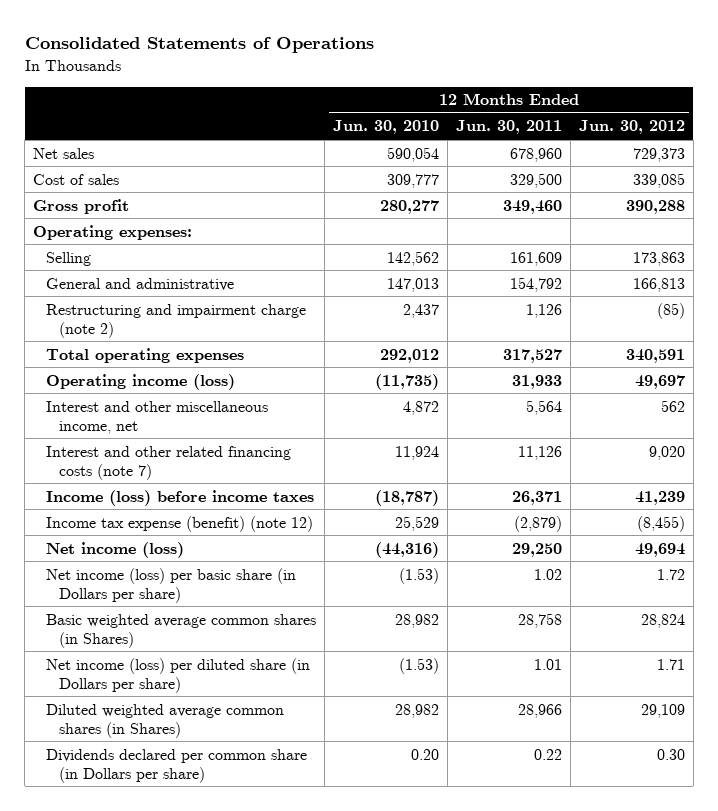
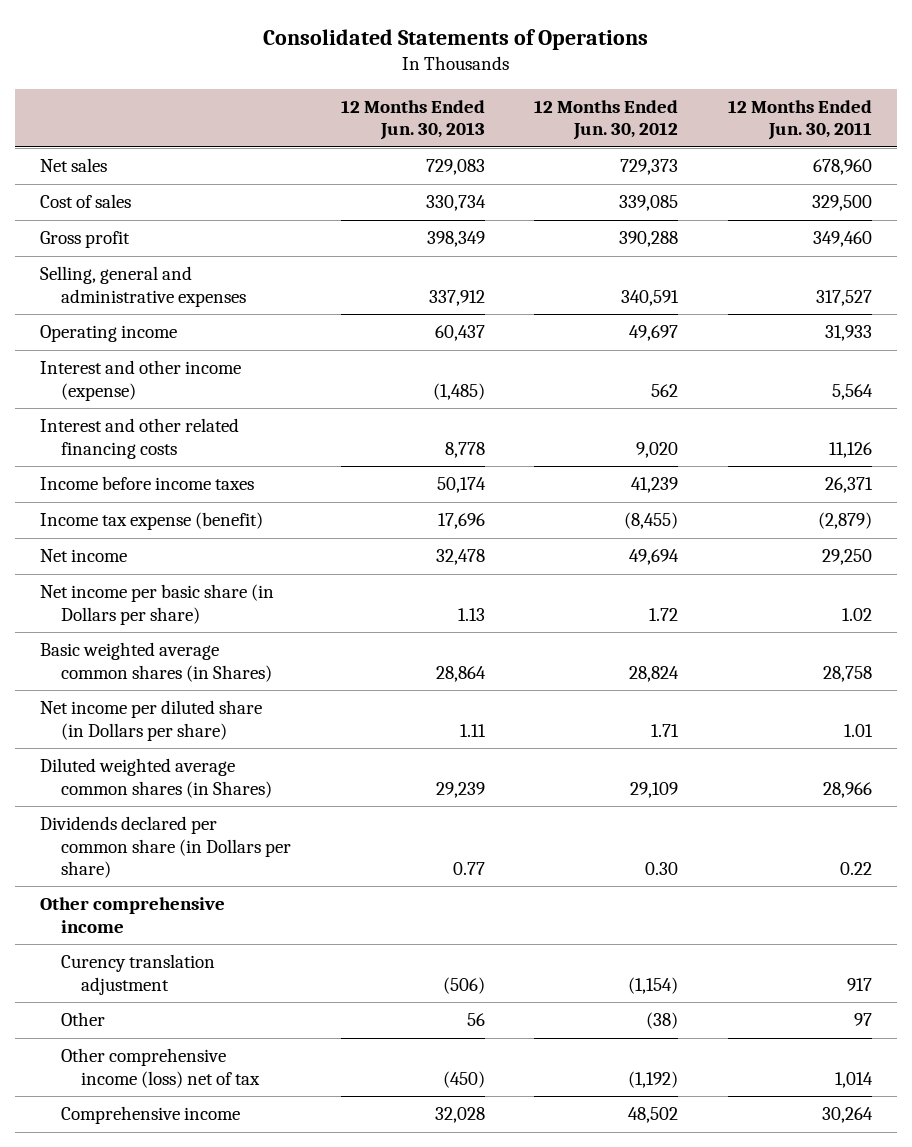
[332,120,439,135] Jun. 30, 2010 -> none
none -> [340,100,485,141] 12 Months Ended Jun. 30, 2013
[33,224,193,240] Operating expenses: -> none
[45,251,91,266] Selling -> none
[45,277,234,291] General and administrative -> none
[45,303,306,338] Restructuring and impairment charge (note 2) -> none
[45,347,244,363] Total operating expenses -> [40,266,246,307] Selling, general and administrative expenses
[45,373,235,390] Operating income (loss) -> [40,325,178,343] Operating income
[45,400,268,434] Interest and other miscellaneous income, net -> [40,360,242,401] Interest and other income (expense)
[45,445,291,480] Interest and other related financing costs (note 7) -> [40,418,240,459] Interest and other related financing costs
[45,489,314,506] Income (loss) before income taxes -> [40,476,255,491] Income before income taxes
[45,515,313,532] Income tax expense (benefit) (note 12) -> [40,512,264,531] Income tax expense (benefit)
[45,541,184,558] Net income (loss) -> [40,549,128,563] Net income
[45,567,296,603] Net income (loss) per basic share (in Dollars per share) -> [40,584,275,625] Net income per basic share (in Dollars per share)
[45,657,310,693] Net income (loss) per diluted share (in Dollars per share) -> [40,700,263,741] Net income per diluted share (in Dollars per share)
none -> [40,897,226,933] Other comprehensive income
none -> [60,954,215,995] Curency translation adjustment
none -> [60,1012,105,1027] Other
none -> [60,1048,261,1088] Other comprehensive income (loss) net of tax
none -> [60,1106,240,1125] Comprehensive income

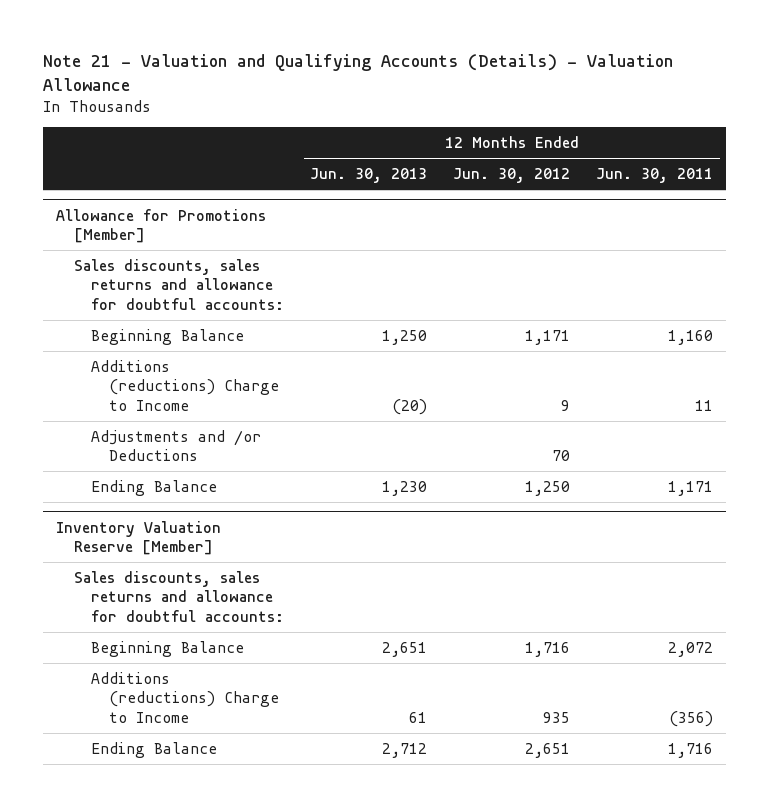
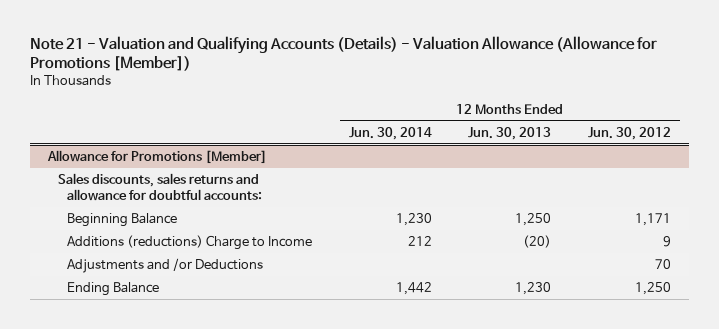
[43,54,674,92] Note 21 - Valuation and Qualifying Accounts (Details) - Valuation Allowance -> [29,36,657,72] Note 21 - Valuation and Qualifying Accounts (Details) - Valuation Allowance (Allowance for Promotions [Member])
[596,167,714,183] Jun. 30, 2011 -> none
none -> [348,126,432,140] Jun. 30, 2014
[56,520,222,556] Inventory Valuation Reserve [Member] -> none
[73,570,285,623] Sales discounts, sales returns and allowance for doubtful accounts: -> none
[91,640,245,657] Beginning Balance -> none
[91,671,279,724] Additions (reductions) Charge to Income -> none
[91,741,218,758] Ending Balance -> none

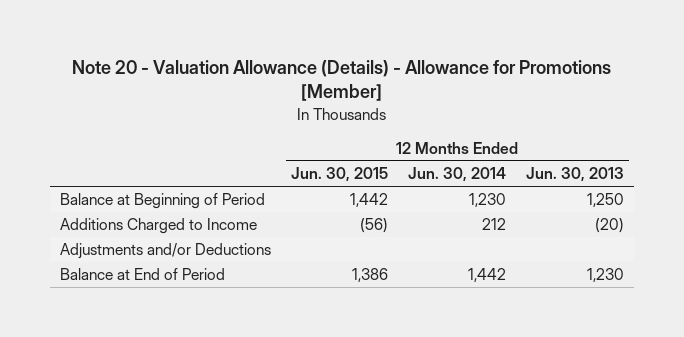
[29,36,657,72] Note 21 - Valuation and Qualifying Accounts (Details) - Valuation Allowance (Allowance for Promotions [Member]) -> [71,60,611,102] Note 20 - Valuation Allowance (Details) - Allowance for Promotions [Member]
[587,126,671,140] Jun. 30, 2012 -> none
none -> [290,167,388,183] Jun. 30, 2015
[47,149,268,164] Allowance for Promotions [Member] -> none
[57,172,263,201] Sales discounts, sales returns and allowance for doubtful accounts: -> none
[67,212,178,227] Beginning Balance -> [59,193,265,210] Balance at Beginning of Period
[67,234,313,250] Additions (reductions) Charge to Income -> [59,218,257,235] Additions Charged to Income
[67,257,264,273] Adjustments and /or Deductions -> [59,243,271,260] Adjustments and/or Deductions
[67,281,160,296] Ending Balance -> [59,268,225,281] Balance at End of Period

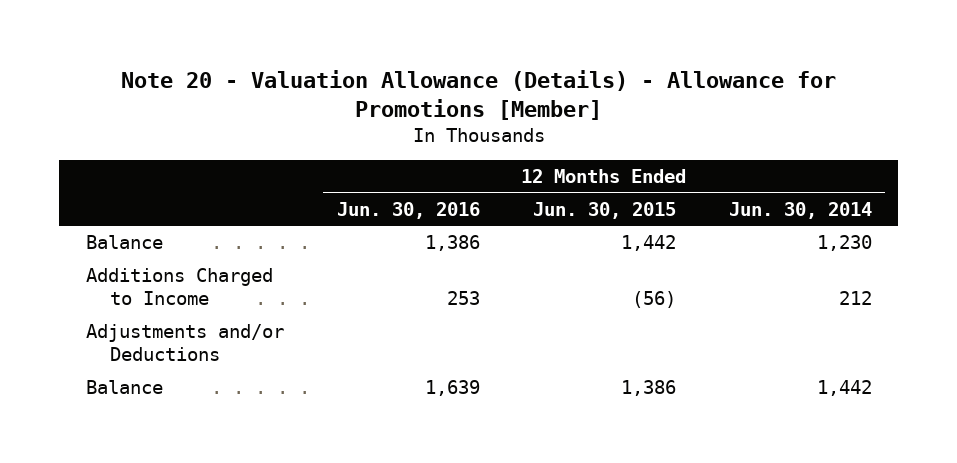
[526,167,625,183] Jun. 30, 2013 -> none
none -> [336,201,480,219] Jun. 30, 2016
[59,193,265,210] Balance at Beginning of Period -> [85,235,163,250] Balance
[59,268,225,281] Balance at End of Period -> [85,380,163,395] Balance

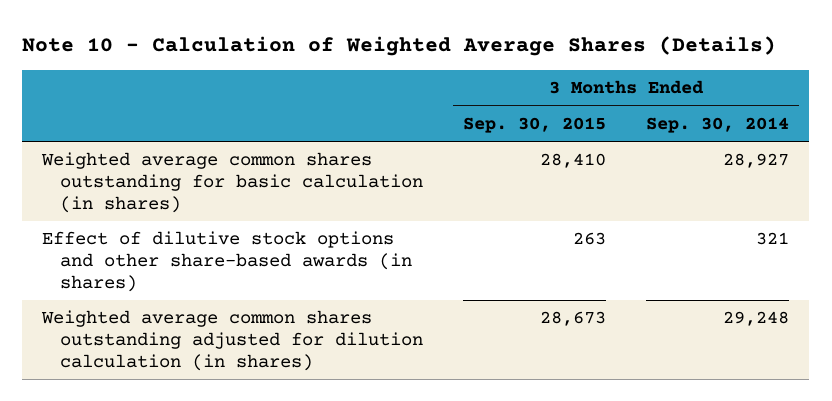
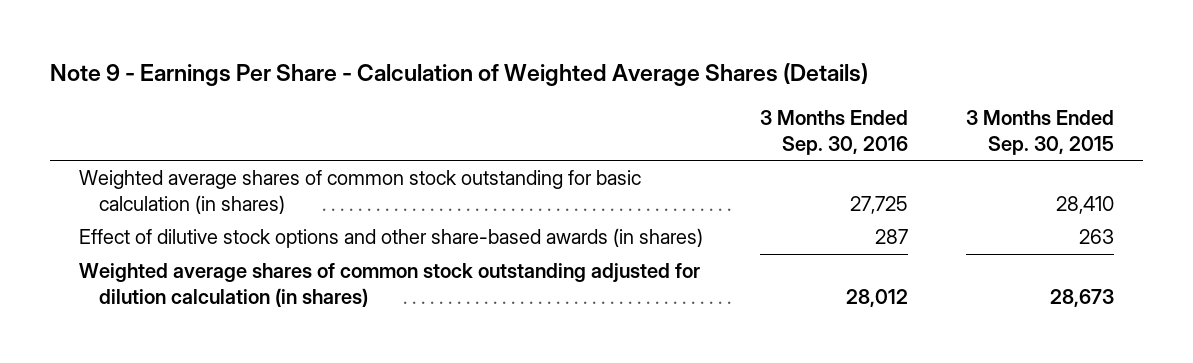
[22,36,777,57] Note 10 - Calculation of Weighted Average Shares (Details) -> [49,62,868,86] Note 9 - Earnings Per Share - Calculation of Weighted Average Shares (Details)
[646,116,790,133] Sep. 30, 2014 -> none
none -> [760,110,909,155] 3 Months Ended Sep. 30, 2016
[41,152,424,214] Weighted average common shares outstanding for basic calculation (in shares) -> [78,170,641,214] Weighted average shares of common stock outstanding for basic calculation (in shares)
[41,310,424,372] Weighted average common shares outstanding adjusted for dilution calculation (in shares) -> [78,263,700,307] Weighted average shares of common stock outstanding adjusted for dilution calculation (in shares)

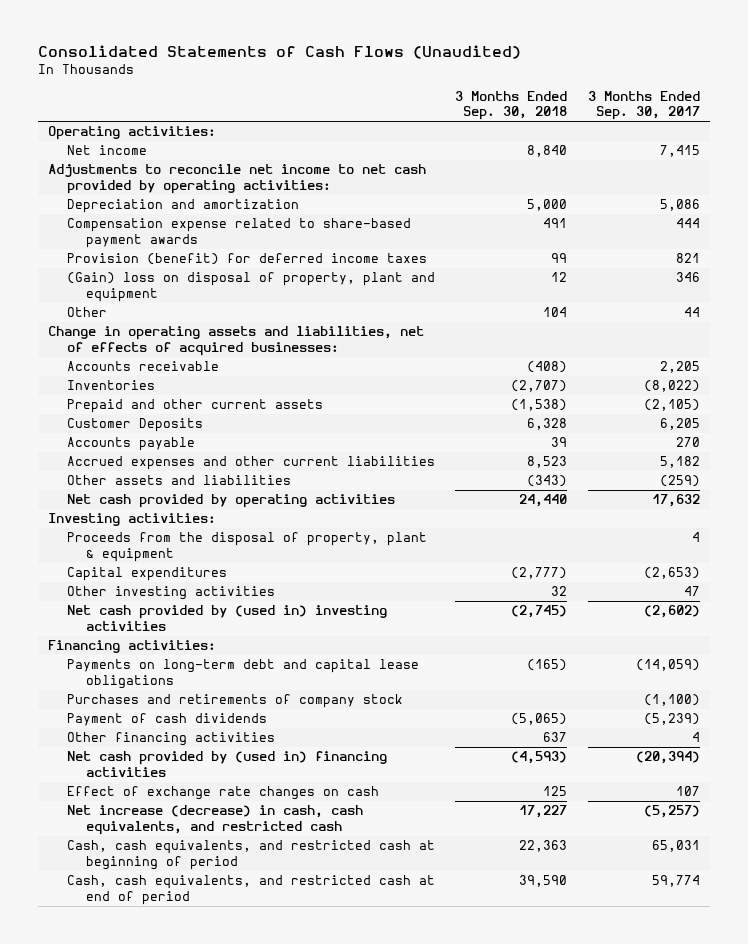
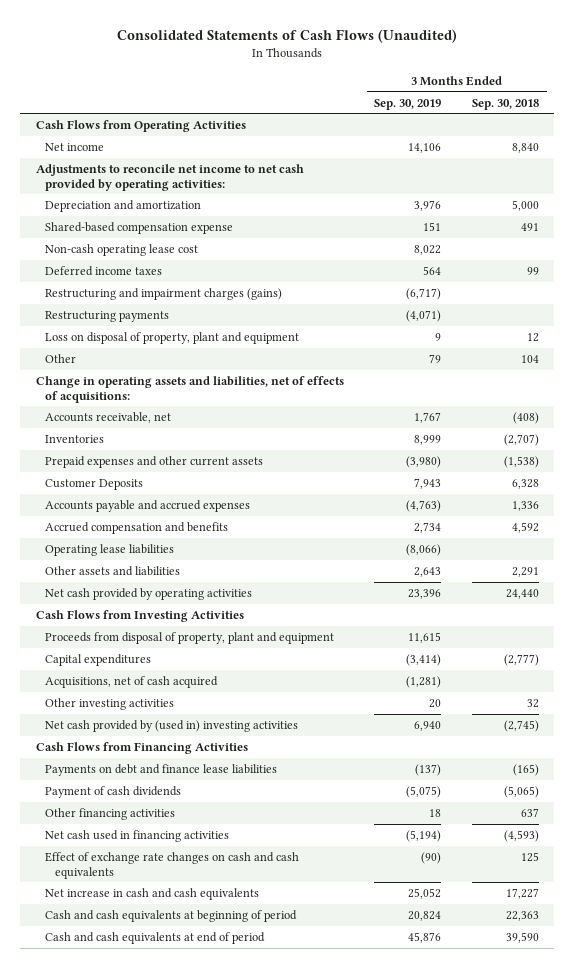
[587,90,700,121] 3 Months Ended Sep. 30, 2017 -> none
none -> [374,98,442,110] Sep. 30, 2019
[47,126,216,141] Operating activities: -> none
none -> [35,119,246,132] Cash Flows from Operating Activities
[66,218,411,249] Compensation expense related to share-based payment awards -> [45,221,234,234] Shared-based compensation expense
none -> [45,243,199,256] Non-cash operating lease cost
[66,253,427,266] Provision (benefit) for deferred income taxes -> [45,265,163,276] Deferred income taxes
none -> [45,287,283,300] Restructuring and impairment charges (gains)
none -> [45,310,170,322] Restructuring payments
[66,272,435,303] (Gain) loss on disposal of property, plant and equipment -> [45,331,300,344] Loss on disposal of property, plant and equipment
[47,326,424,357] Change in operating assets and liabilities, net of effects of acquired businesses: -> [35,375,344,403] Change in operating assets and liabilities, net of effects of acquisitions:
[66,361,219,372] Accounts receivable -> [45,411,172,423] Accounts receivable, net
[66,399,323,414] Prepaid and other current assets -> [45,455,264,468] Prepaid expenses and other current assets
[66,437,195,452] Accounts payable -> none
[66,456,435,471] Accrued expenses and other current liabilities -> none
none -> [45,499,251,512] Accounts payable and accrued expenses
none -> [45,521,229,534] Accrued compensation and benefits
none -> [45,543,175,556] Operating lease liabilities
[527,475,568,488] (343) -> [511,566,539,577] 2,291
[47,513,216,527] Investing activities: -> [35,609,244,622] Cash Flows from Investing Activities
[66,532,427,563] Proceeds from the disposal of property, plant & equipment -> [45,631,335,644] Proceeds from disposal of property, plant and equipment
none -> [45,675,219,688] Acquisitions, net of cash acquired
[66,694,403,709] Purchases and retirements of company stock -> none
[47,640,216,654] Financing activities: -> [35,741,248,754] Cash Flows from Financing Activities
[66,659,419,690] Payments on long-term debt and capital lease obligations -> [45,763,278,776] Payments on debt and finance lease liabilities
[66,751,387,778] Net cash provided by (used in) financing activities -> [45,829,230,842] Net cash used in financing activities
[66,786,379,801] Effect of exchange rate changes on cash -> [45,851,300,879] Effect of exchange rate changes on cash and cash equivalents
[66,805,363,836] Net increase (decrease) in cash, cash equivalents, and restricted cash -> [45,887,260,900] Net increase in cash and cash equivalents
[66,840,435,871] Cash, cash equivalents, and restricted cash at beginning of period -> [45,909,298,922] Cash and cash equivalents at beginning of period
[66,875,435,906] Cash, cash equivalents, and restricted cash at end of period -> [45,931,266,944] Cash and cash equivalents at end of period

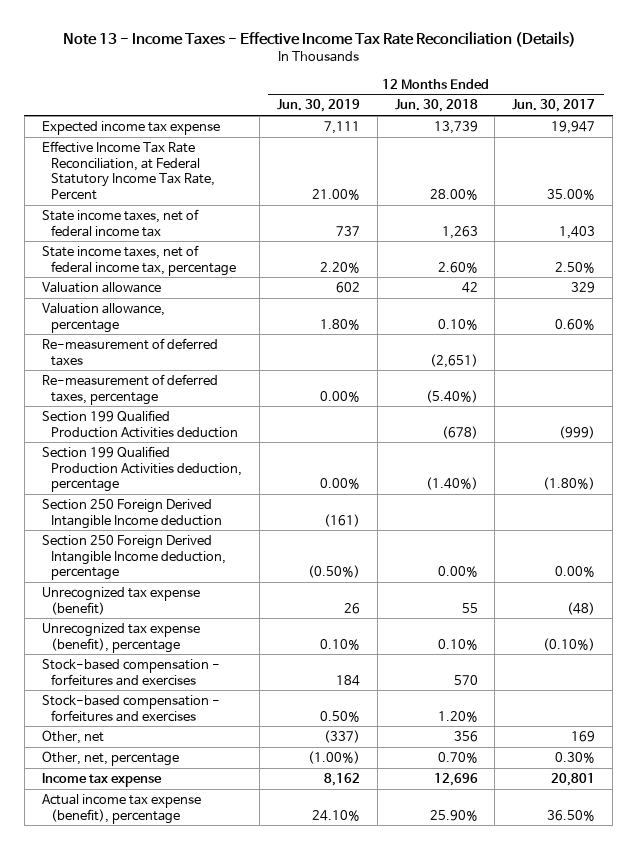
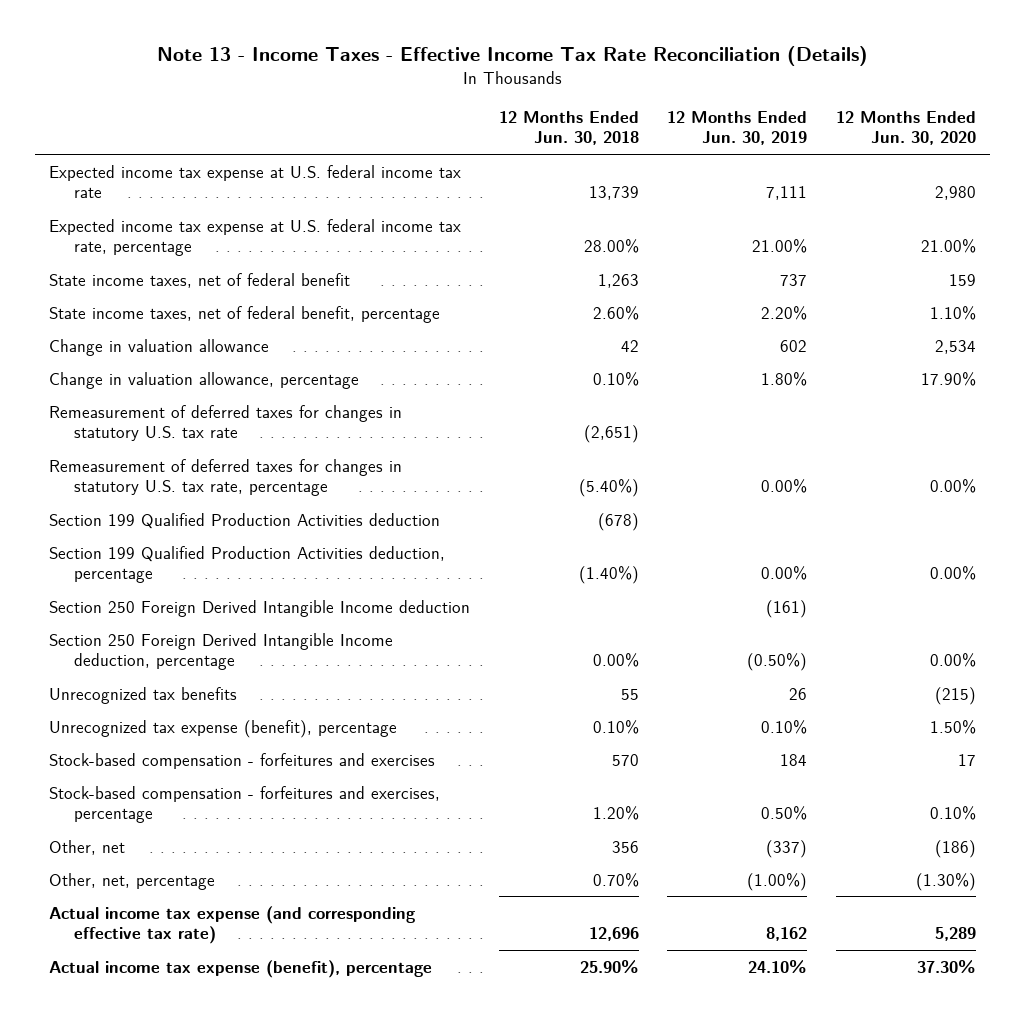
[512,99,596,113] Jun. 30, 2017 -> none
none -> [836,111,977,146] 12 Months Ended Jun. 30, 2020
[41,120,220,135] Expected income tax expense -> [49,164,462,198] Expected income tax expense at U.S. federal income tax rate
[41,140,216,201] Effective Income Tax Rate Reconciliation, at Federal Statutory Income Tax Rate, Percent -> [49,218,462,256] Expected income tax expense at U.S. federal income tax rate, percentage
[41,208,199,237] State income taxes, net of federal income tax -> [49,272,351,288] State income taxes, net of federal benefit
[41,244,237,276] State income taxes, net of federal income tax, percentage -> [49,305,441,323] State income taxes, net of federal benefit, percentage
[41,281,161,293] Valuation allowance -> [49,338,270,356] Change in valuation allowance
[41,302,165,333] Valuation allowance, percentage -> [49,371,360,389] Change in valuation allowance, percentage
[41,337,218,366] Re-measurement of deferred taxes -> [49,404,403,441] Remeasurement of deferred taxes for changes in statutory U.S. tax rate
[41,373,218,405] Re-measurement of deferred taxes, percentage -> [49,458,403,496] Remeasurement of deferred taxes for changes in statutory U.S. tax rate, percentage
[41,586,200,615] Unrecognized tax expense (benefit) -> [49,686,238,704] Unrecognized tax benefits
[41,694,220,722] Stock-based compensation - forfeitures and exercises -> [49,785,441,823] Stock-based compensation - forfeitures and exercises, percentage
[41,772,162,787] Income tax expense -> [49,905,417,944] Actual income tax expense (and corresponding effective tax rate)

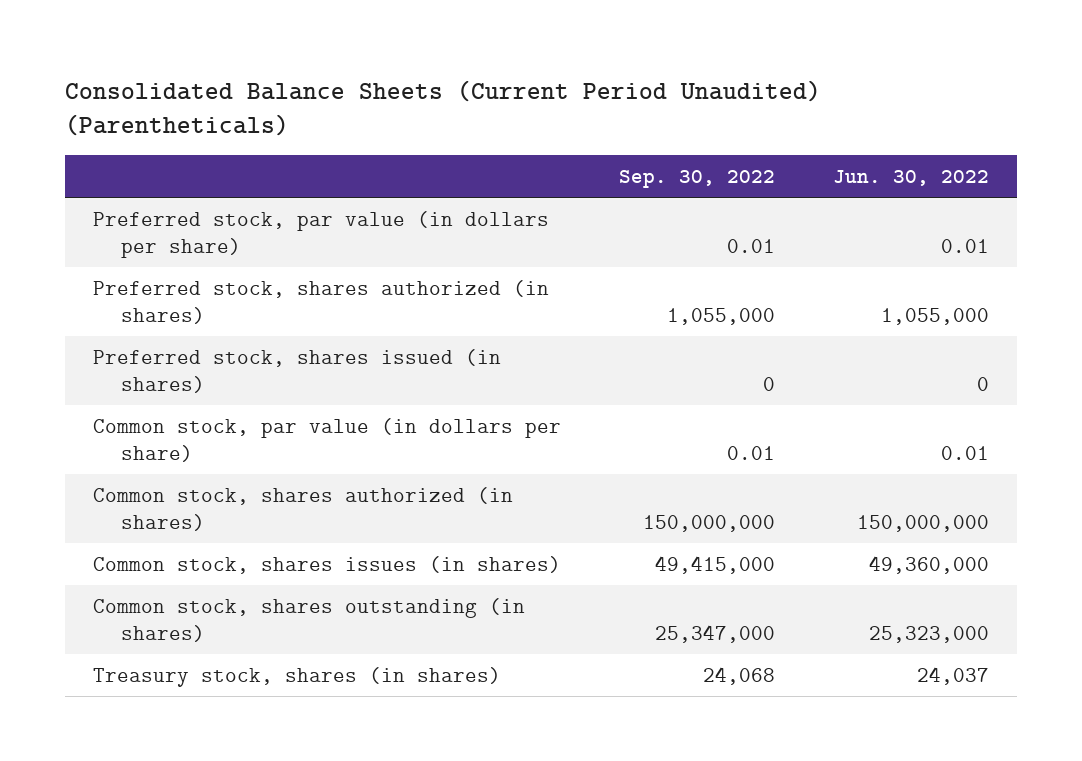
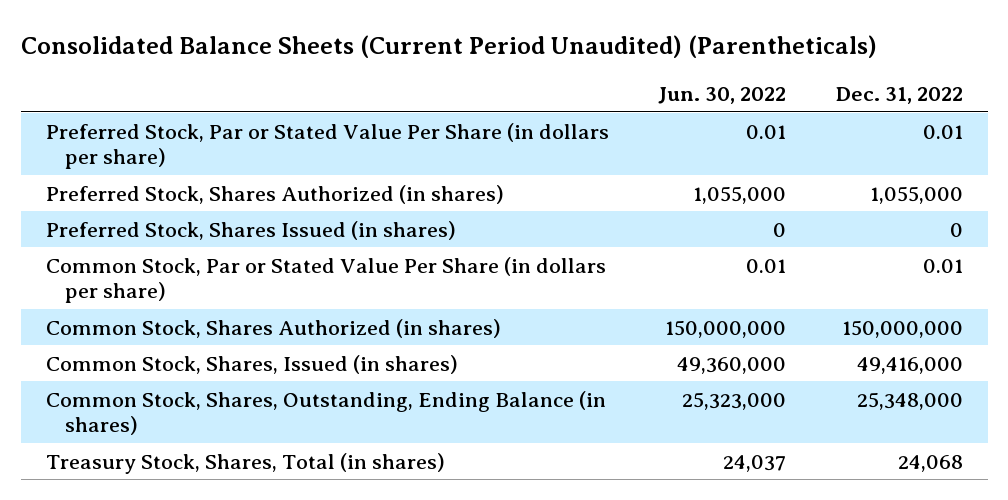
[619,169,776,188] Sep. 30, 2022 -> none
none -> [835,87,963,105] Dec. 31, 2022
[93,210,550,258] Preferred stock, par value (in dollars per share) -> [45,122,609,170] Preferred Stock, Par or Stated Value Per Share (in dollars per share)
[93,279,550,324] Preferred stock, shares authorized (in shares) -> [45,184,504,204] Preferred Stock, Shares Authorized (in shares)
[93,348,502,393] Preferred stock, shares issued (in shares) -> [45,220,456,240] Preferred Stock, Shares Issued (in shares)
[93,417,562,462] Common stock, par value (in dollars per share) -> [45,256,606,304] Common Stock, Par or Stated Value Per Share (in dollars per share)
[93,486,514,531] Common stock, shares authorized (in shares) -> [45,318,501,338] Common Stock, Shares Authorized (in shares)
[93,555,562,574] Common stock, shares issues (in shares) -> [45,354,458,374] Common Stock, Shares, Issued (in shares)
[93,597,526,642] Common stock, shares outstanding (in shares) -> [45,390,606,436] Common Stock, Shares, Outstanding, Ending Balance (in shares)
[93,666,502,687] Treasury stock, shares (in shares) -> [45,452,445,474] Treasury Stock, Shares, Total (in shares)

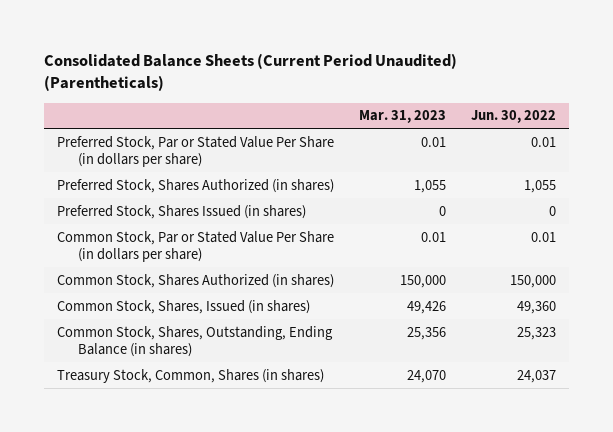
[835,87,963,105] Dec. 31, 2022 -> none
none -> [358,110,446,124] Mar. 31, 2023
[693,185,787,204] 1,055,000 -> [524,179,557,193] 1,055
[665,319,787,338] 150,000,000 -> [510,274,557,288] 150,000
[677,356,787,374] 49,360,000 -> [517,300,557,314] 49,360
[682,391,787,410] 25,323,000 -> [517,326,557,340] 25,323
[45,452,445,474] Treasury Stock, Shares, Total (in shares) -> [56,368,324,383] Treasury Stock, Common, Shares (in shares)

